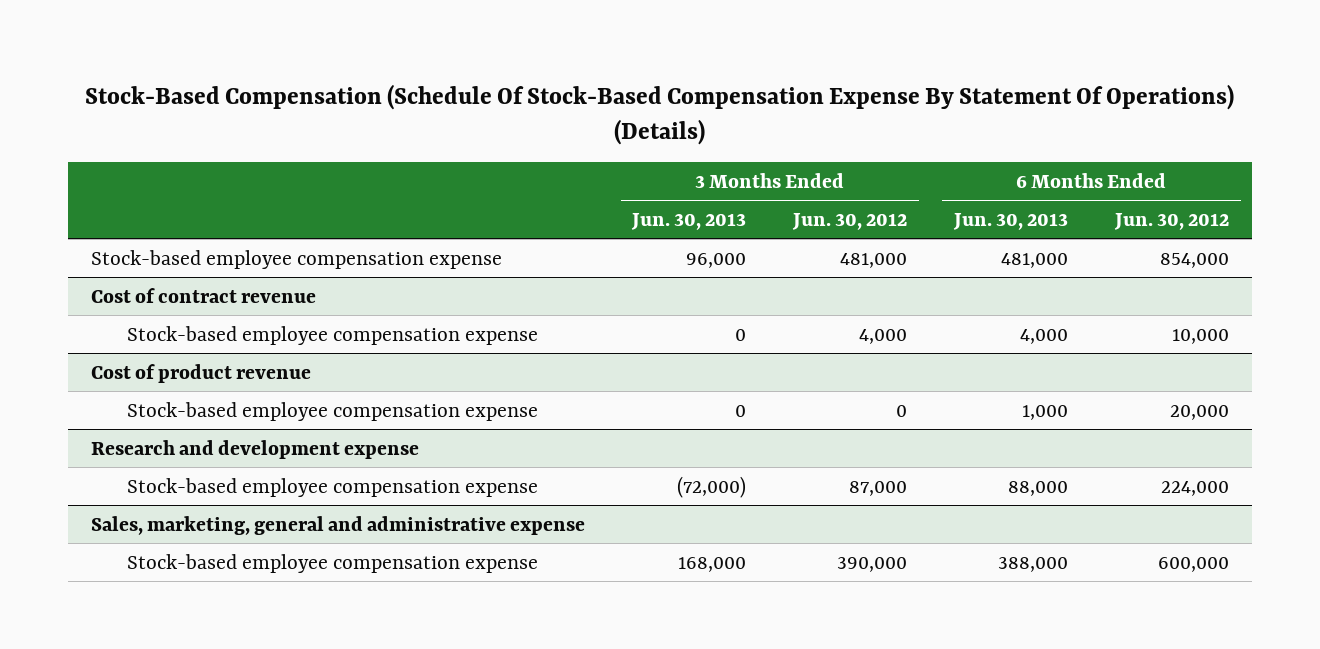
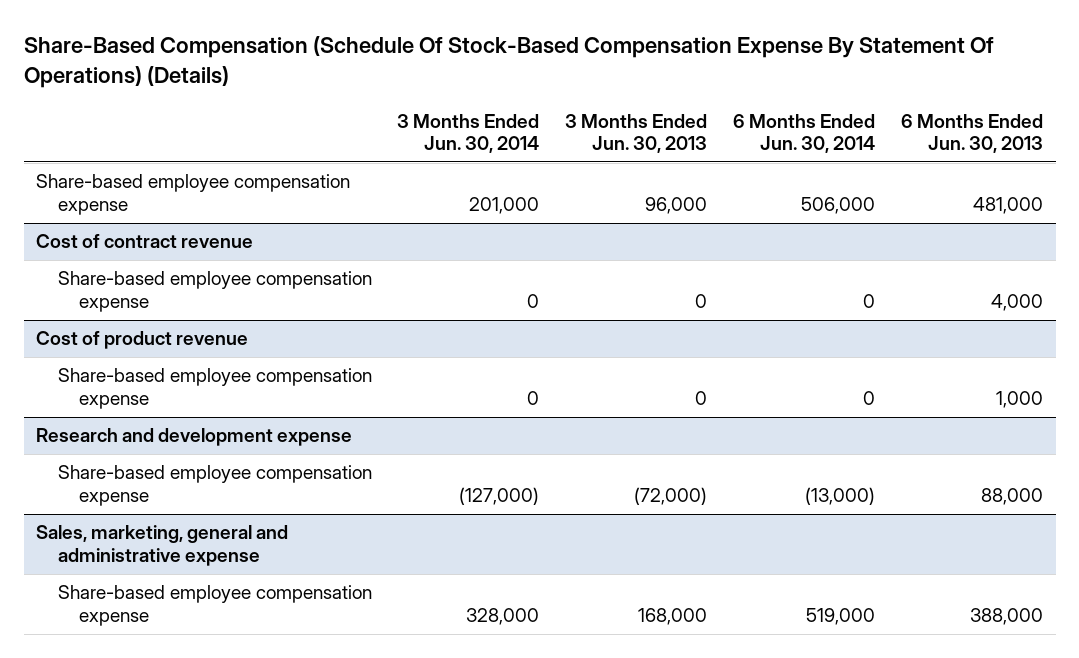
[85,83,1235,146] Stock-Based Compensation (Schedule Of Stock-Based Compensation Expense By Statement Of Operations) (Details) -> [23,36,994,89] Share-Based Compensation (Schedule Of Stock-Based Compensation Expense By Statement Of Operations) (Details)
[792,212,908,230] Jun. 30, 2012 -> none
[1113,212,1229,230] Jun. 30, 2012 -> none
none -> [397,113,540,154] 3 Months Ended Jun. 30, 2014
none -> [732,113,875,154] 6 Months Ended Jun. 30, 2014
[91,249,503,269] Stock-based employee compensation expense -> [36,174,351,216] Share-based employee compensation expense
[127,325,539,345] Stock-based employee compensation expense -> [57,271,372,313] Share-based employee compensation expense
[127,401,539,421] Stock-based employee compensation expense -> [57,368,372,410] Share-based employee compensation expense
[127,477,539,497] Stock-based employee compensation expense -> [57,465,372,507] Share-based employee compensation expense
[127,553,539,573] Stock-based employee compensation expense -> [57,585,372,627] Share-based employee compensation expense

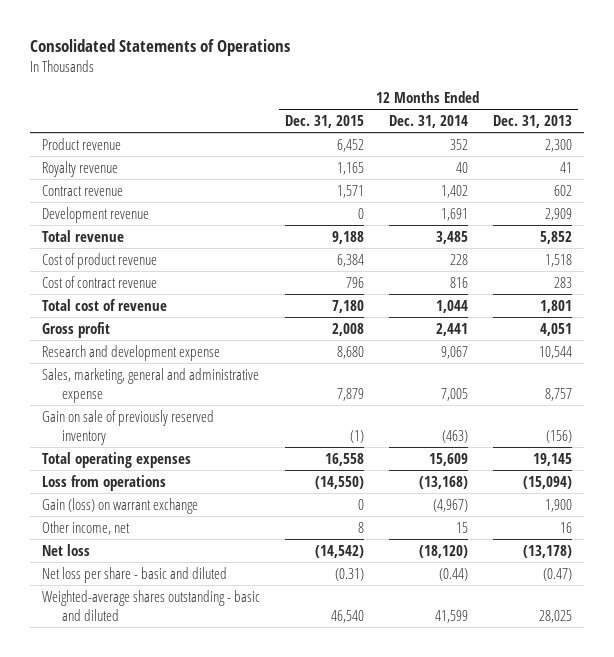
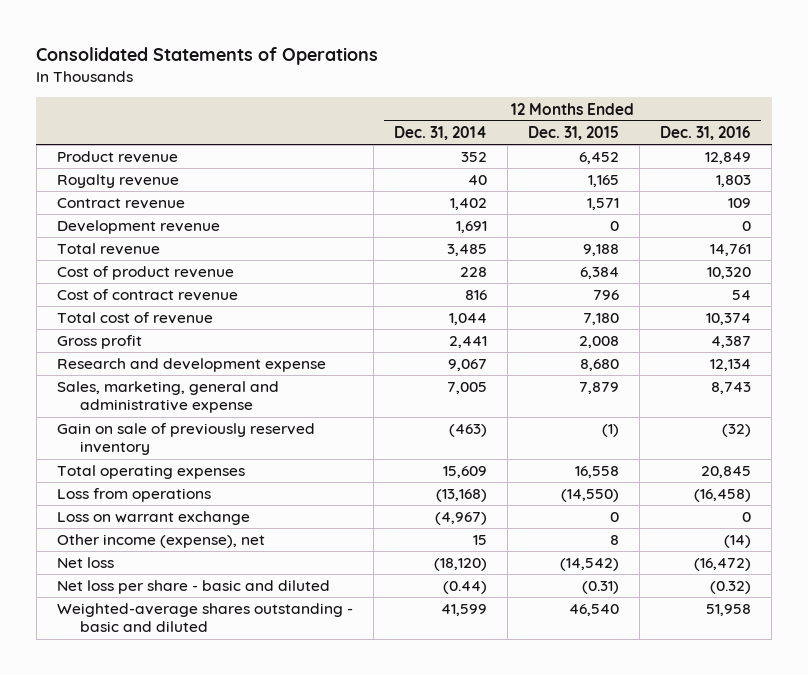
[492,114,572,128] Dec. 31, 2013 -> none
none -> [660,126,752,141] Dec. 31, 2016
[41,497,198,514] Gain (loss) on warrant exchange -> [56,511,250,526] Loss on warrant exchange
[41,520,130,535] Other income, net -> [56,534,265,549] Other income (expense), net

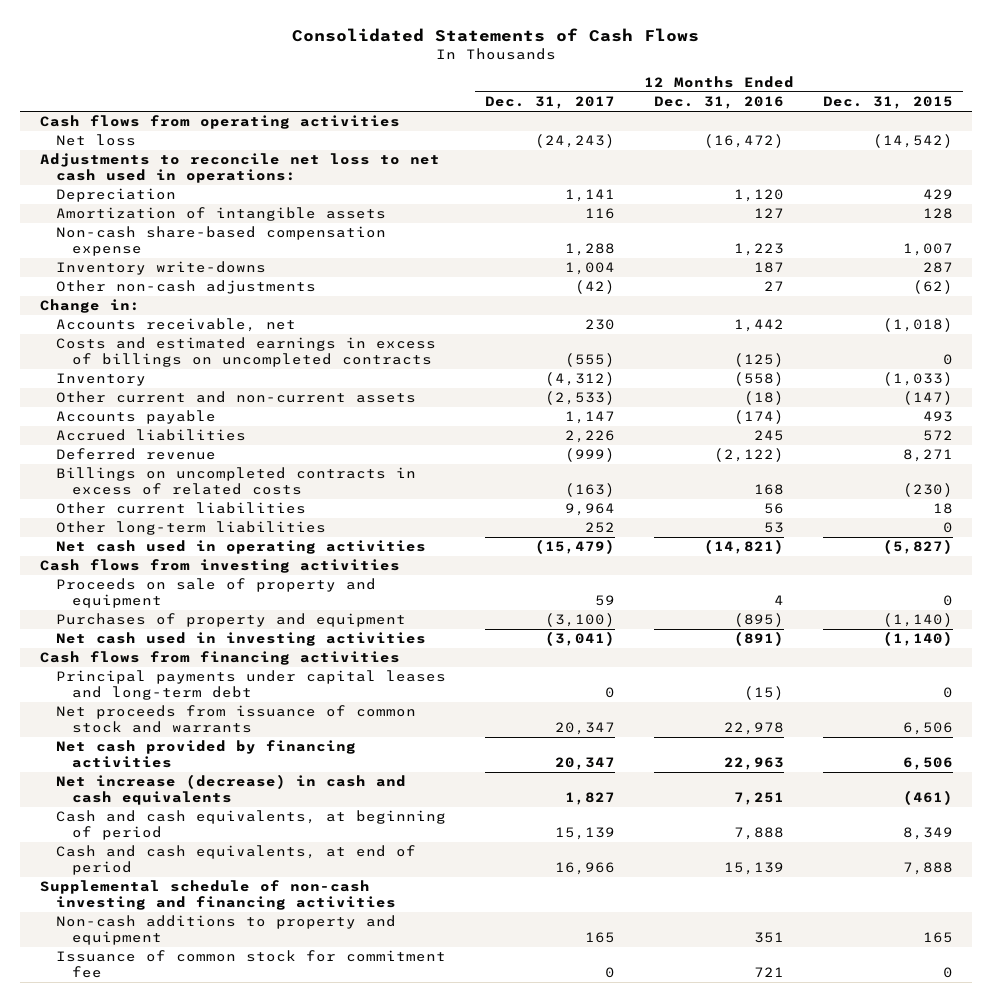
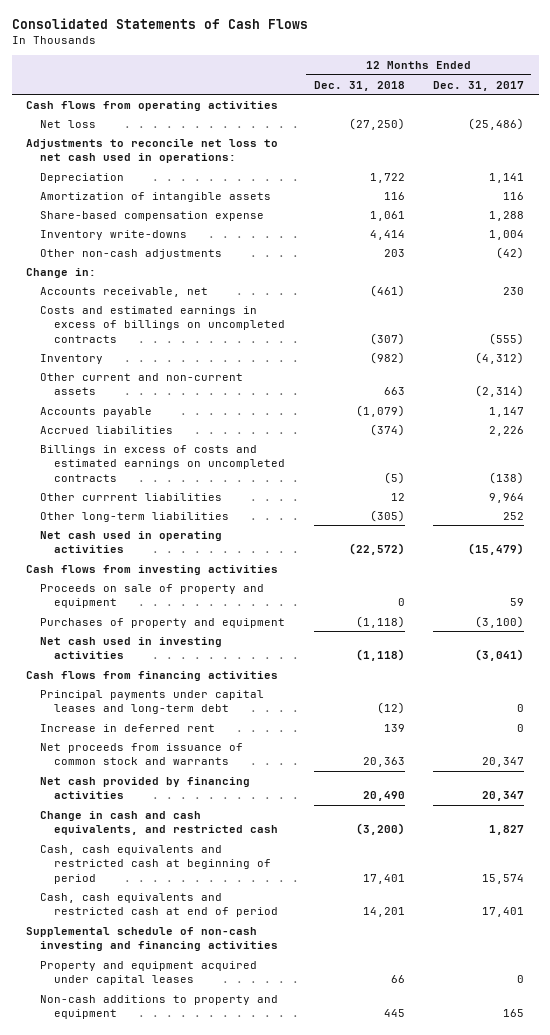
[653,96,784,110] Dec. 31, 2016 -> none
[822,96,953,110] Dec. 31, 2015 -> none
none -> [313,80,405,91] Dec. 31, 2018
[535,134,616,149] (24,243) -> [468,117,525,130] (25,486)
[56,226,387,257] Non-cash share-based compensation expense -> [39,210,264,221] Share-based compensation expense
[545,391,616,406] (2,533) -> [475,385,525,398] (2,314)
[56,448,217,461] Deferred revenue -> none
[56,467,417,496] Billings on uncompleted contracts in excess of related costs -> [39,444,285,482] Billings in excess of costs and estimated earnings on uncompleted contracts
[565,483,616,498] (163) -> [489,471,525,484] (138)
[56,502,307,515] Other current liabilities -> [39,492,222,501] Other currrent liabilities
none -> [39,723,215,732] Increase in deferred rent
[56,774,407,806] Net increase (decrease) in cash and cash equivalents -> [39,810,278,836] Change in cash and cash equivalents, and restricted cash
[56,810,447,841] Cash and cash equivalents, at beginning of period -> [39,844,271,884] Cash, cash equivalents and restricted cash at beginning of period
[555,827,616,841] 15,139 -> [482,873,525,884] 15,574
[56,845,417,876] Cash and cash equivalents, at end of period -> [39,892,278,918] Cash, cash equivalents and restricted cash at end of period
[555,862,616,876] 16,966 -> [482,907,525,918] 17,401
none -> [39,960,257,986] Property and equipment acquired under capital leases
[56,950,447,979] Issuance of common stock for commitment fee -> none

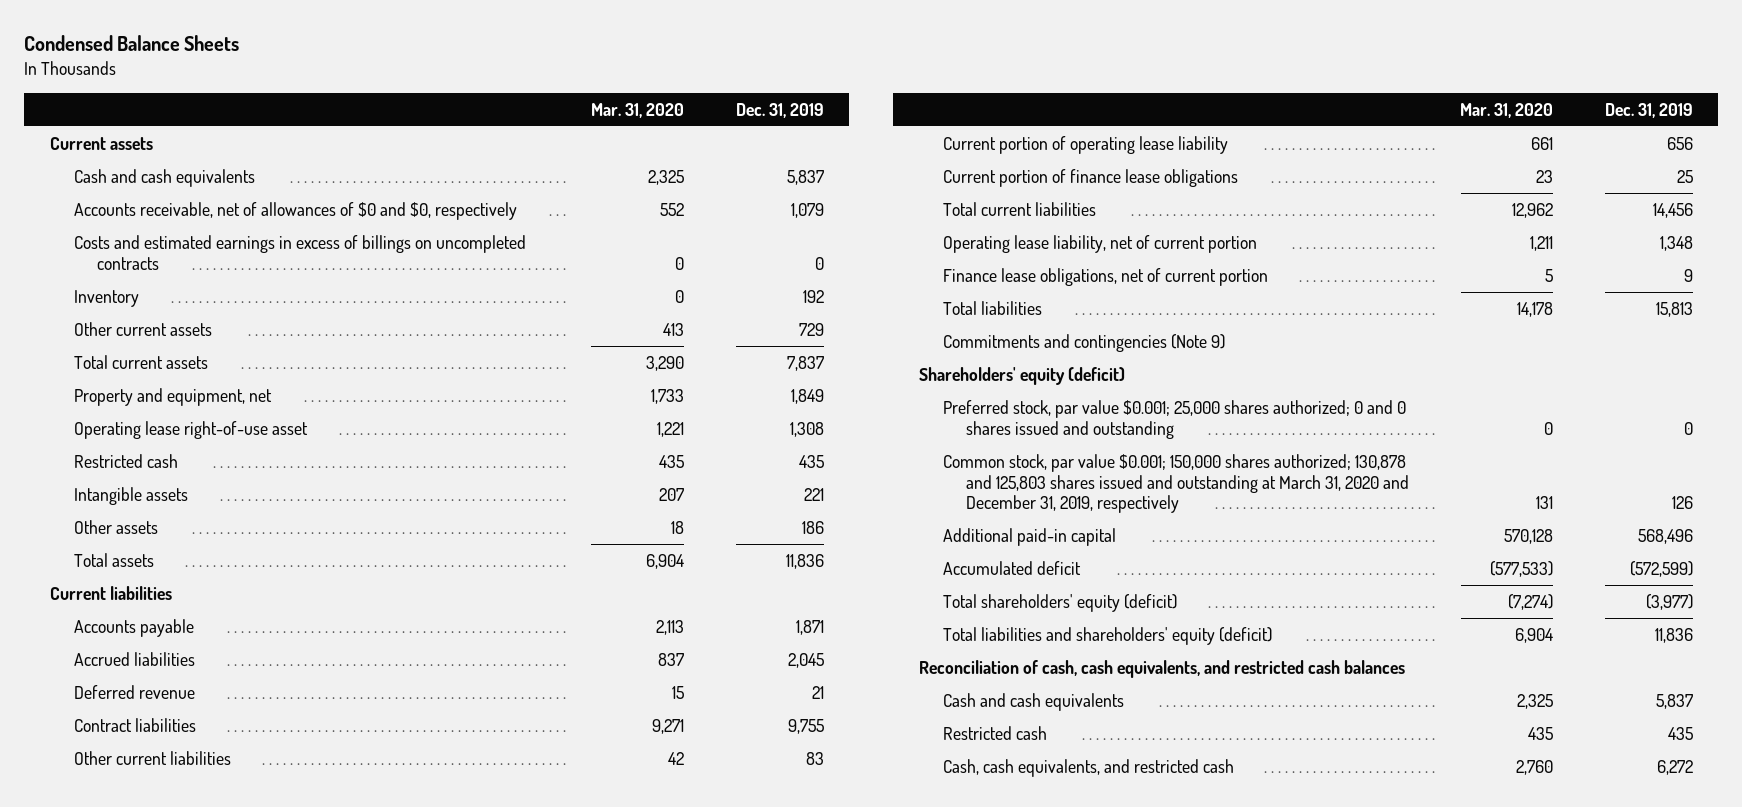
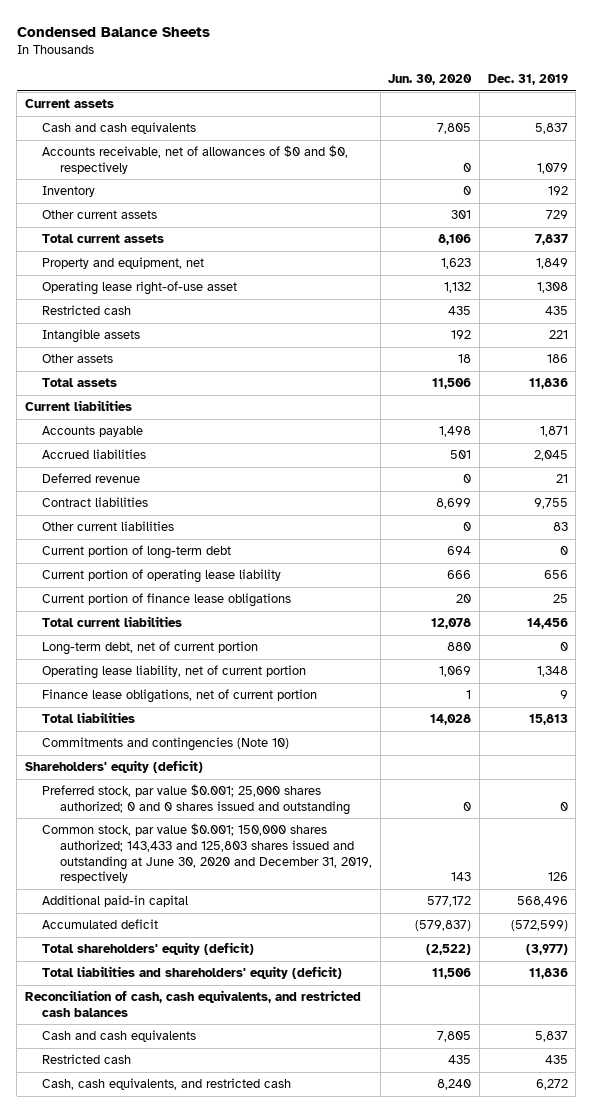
[591,102,685,118] Mar. 31, 2020 -> none
none -> [388,74,473,86] Jun. 30, 2020
[73,234,526,270] Costs and estimated earnings in excess of billings on uncompleted contracts -> none
none -> [42,545,232,560] Current portion of long-term debt
none -> [42,641,259,656] Long-term debt, net of current portion
[942,333,1225,352] Commitments and contingencies (Note 9) -> [42,737,290,752] Commitments and contingencies (Note 10)
[942,453,1410,514] Common stock, par value $0.001; 150,000 shares authorized; 130,878 and 125,803 shares issued and outstanding at March 31, 2020 and December 31, 2019, respectively -> [42,823,372,884] Common stock, par value $0.001; 150,000 shares authorized; 143,433 and 125,803 shares issued and outstanding at June 30, 2020 and December 31, 2019, respectively

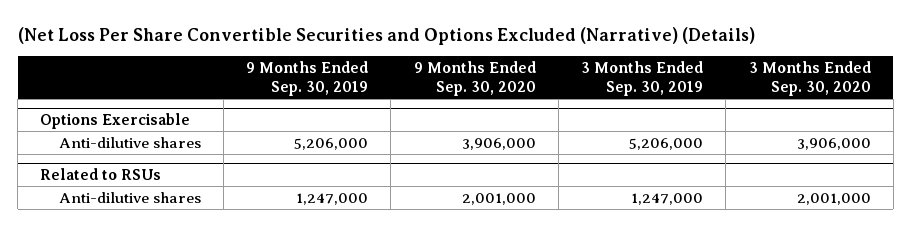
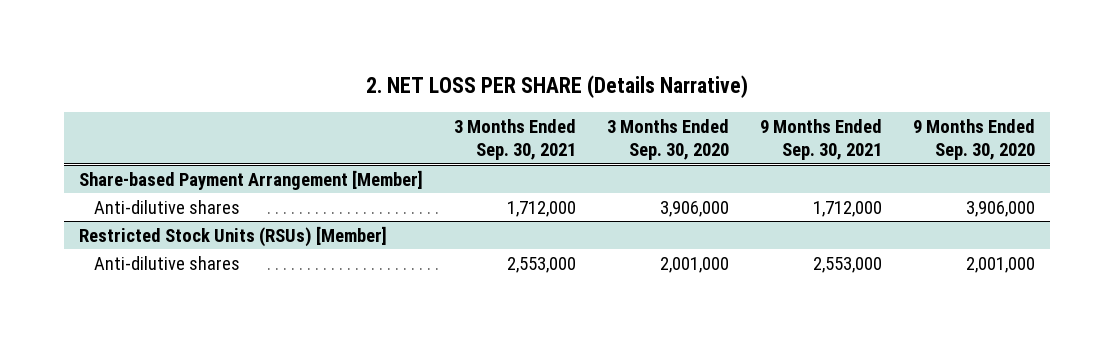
[17,27,755,46] (Net Loss Per Share Convertible Securities and Options Excluded (Narrative) (Details) -> [366,75,749,99] 2. NET LOSS PER SHARE (Details Narrative)
[246,61,369,97] 9 Months Ended Sep. 30, 2019 -> none
[581,61,704,97] 3 Months Ended Sep. 30, 2019 -> none
none -> [454,118,577,161] 3 Months Ended Sep. 30, 2021
none -> [760,118,883,161] 9 Months Ended Sep. 30, 2021
[40,113,191,130] Options Exercisable -> none
none -> [79,169,424,190] Share-based Payment Arrangement [Member]
[40,168,162,181] Related to RSUs -> [79,225,388,247] Restricted Stock Units (RSUs) [Member]

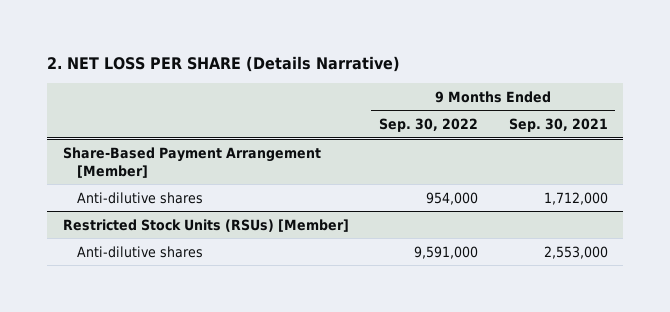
[454,118,577,161] 3 Months Ended Sep. 30, 2021 -> none
[607,118,730,161] 3 Months Ended Sep. 30, 2020 -> none
[912,118,1035,161] 9 Months Ended Sep. 30, 2020 -> none
none -> [379,118,479,133] Sep. 30, 2022
[79,169,424,190] Share-based Payment Arrangement [Member] -> [62,146,321,178] Share-Based Payment Arrangement [Member]

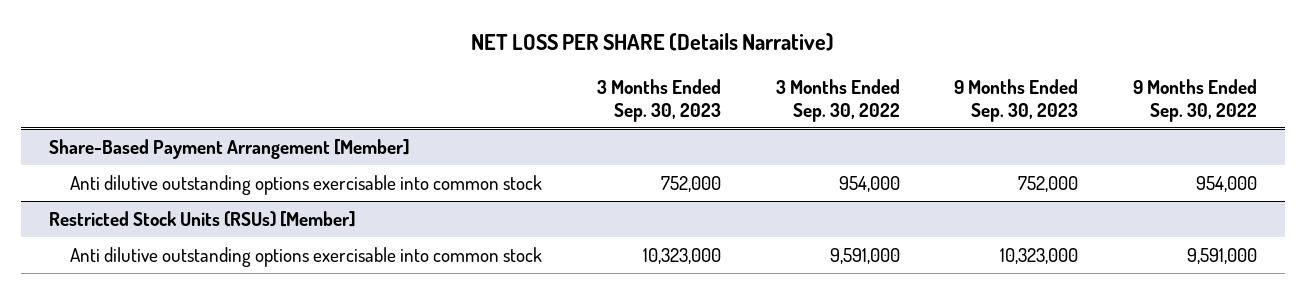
[47,56,401,73] 2. NET LOSS PER SHARE (Details Narrative) -> [470,33,834,52] NET LOSS PER SHARE (Details Narrative)
[508,118,608,133] Sep. 30, 2021 -> none
none -> [596,79,721,122] 3 Months Ended Sep. 30, 2023
none -> [775,79,900,122] 3 Months Ended Sep. 30, 2022
none -> [954,79,1079,122] 9 Months Ended Sep. 30, 2023
[76,191,203,204] Anti-dilutive shares -> [69,174,542,195] Anti dilutive outstanding options exercisable into common stock
[76,245,203,258] Anti-dilutive shares -> [69,246,542,267] Anti dilutive outstanding options exercisable into common stock

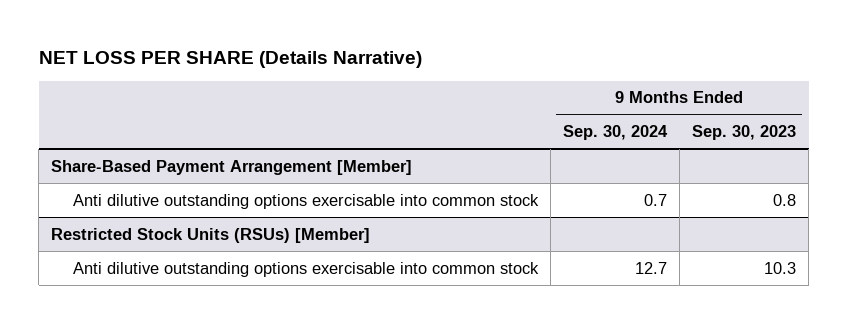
[596,79,721,122] 3 Months Ended Sep. 30, 2023 -> none
[775,79,900,122] 3 Months Ended Sep. 30, 2022 -> none
[1133,79,1258,122] 9 Months Ended Sep. 30, 2022 -> none
none -> [562,125,668,141] Sep. 30, 2024
[1018,175,1079,192] 752,000 -> [772,193,796,206] 0.8
[1000,247,1079,264] 10,323,000 -> [763,261,796,274] 10.3

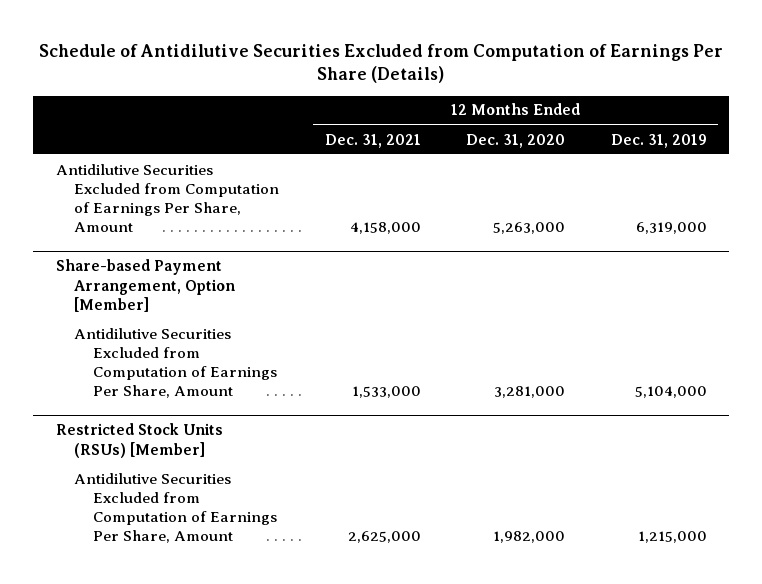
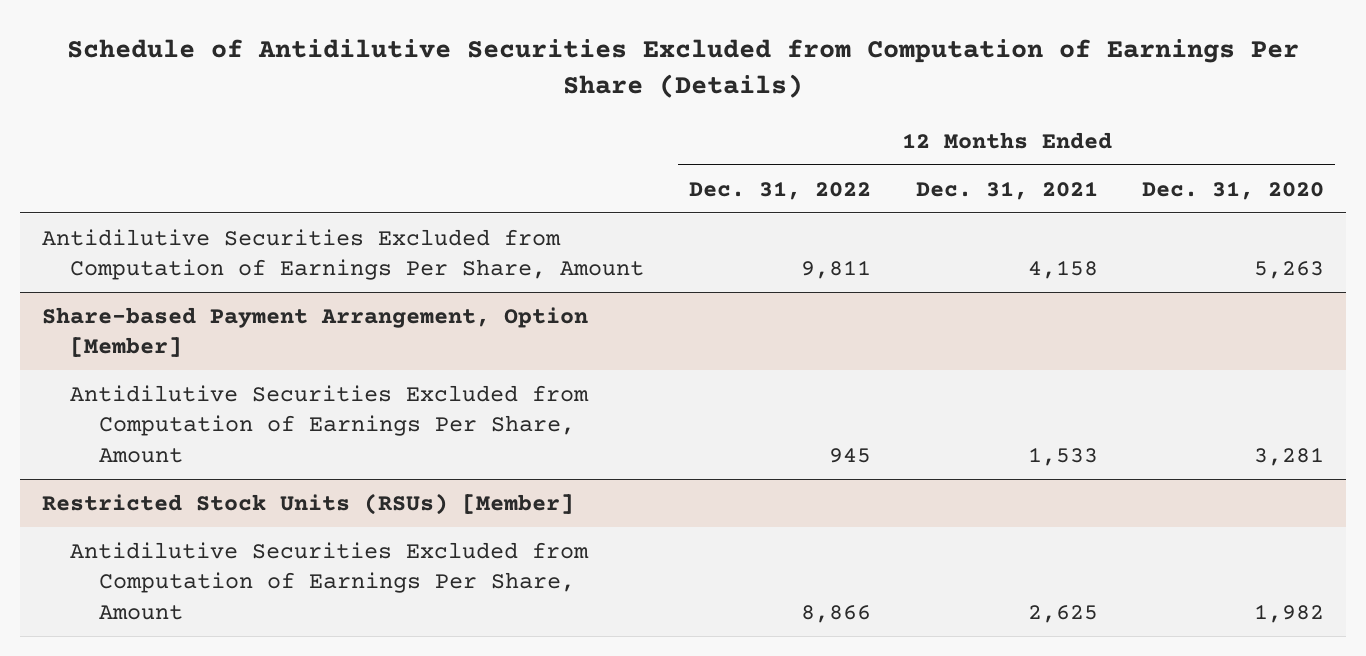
[610,133,707,148] Dec. 31, 2019 -> none
none -> [689,180,872,200] Dec. 31, 2022
[349,222,421,235] 4,158,000 -> [1027,260,1098,280] 4,158
[493,222,566,235] 5,263,000 -> [1254,261,1325,280] 5,263
[351,386,421,399] 1,533,000 -> [1027,446,1098,466] 1,533
[494,386,566,399] 3,281,000 -> [1254,446,1325,466] 3,281
[347,531,421,544] 2,625,000 -> [1027,604,1098,623] 2,625
[493,531,566,544] 1,982,000 -> [1254,603,1325,623] 1,982

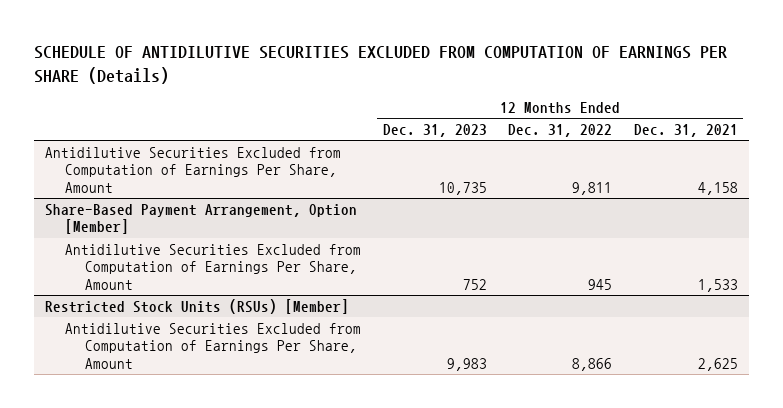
[67,38,1300,99] Schedule of Antidilutive Securities Excluded from Computation of Earnings Per Share (Details) -> [33,46,727,84] SCHEDULE OF ANTIDILUTIVE SECURITIES EXCLUDED FROM COMPUTATION OF EARNINGS PER SHARE (Details)
[1142,180,1325,200] Dec. 31, 2020 -> none
none -> [382,123,487,137] Dec. 31, 2023
[42,306,589,358] Share-based Payment Arrangement, Option [Member] -> [44,203,357,235] Share-Based Payment Arrangement, Option [Member]

